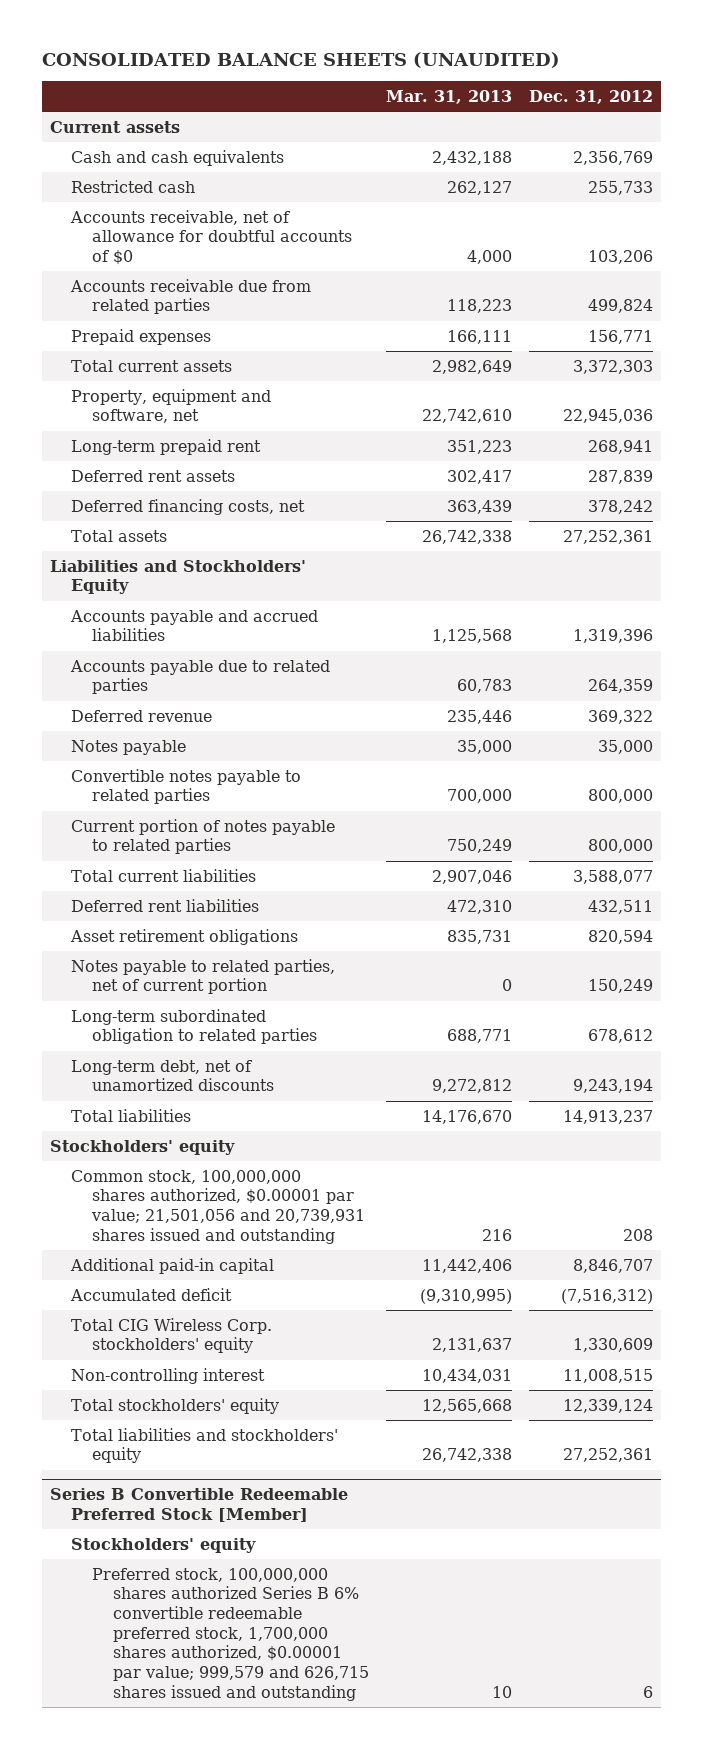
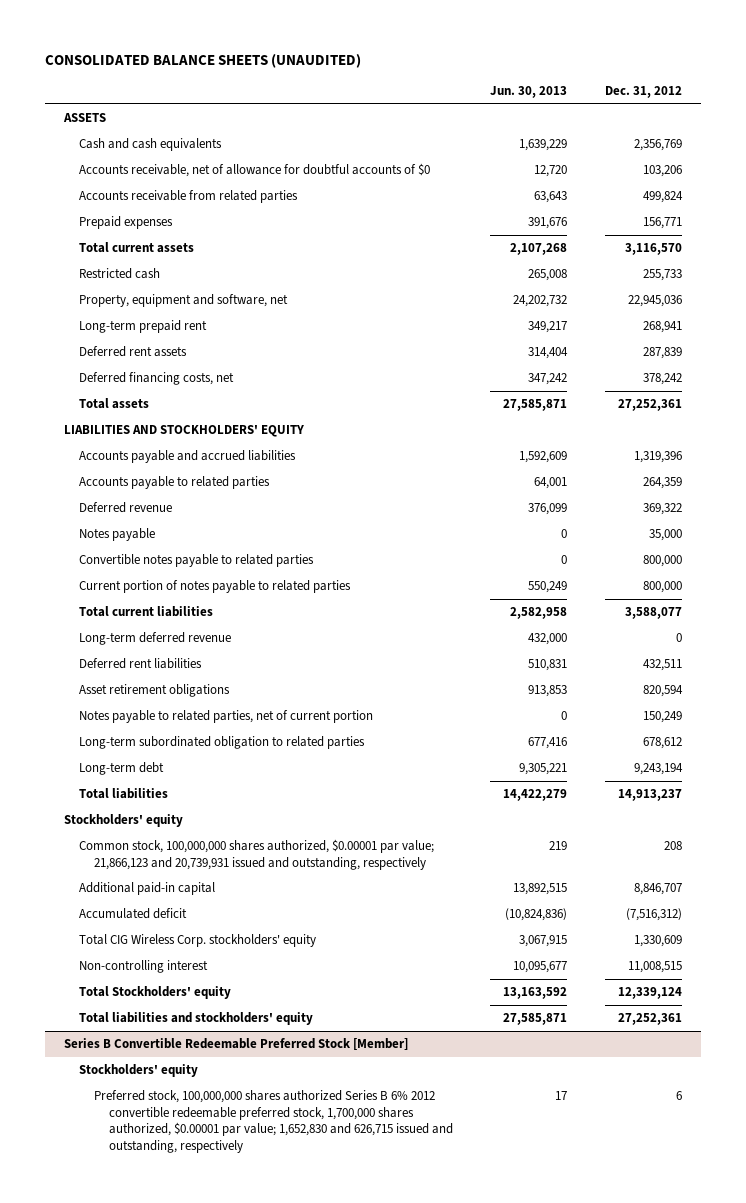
[385,89,512,104] Mar. 31, 2013 -> none
none -> [490,86,568,99] Jun. 30, 2013
[50,120,181,133] Current assets -> [62,113,106,123] ASSETS
[70,278,312,315] Accounts receivable due from related parties -> [78,190,298,204] Accounts receivable from related parties
[572,359,653,374] 3,372,303 -> [625,243,683,256] 3,116,570
[71,179,196,193] Restricted cash -> [78,268,160,280] Restricted cash
[50,559,307,595] Liabilities and Stockholders' Equity -> [63,425,304,438] LIABILITIES AND STOCKHOLDERS' EQUITY
[70,659,331,695] Accounts payable due to related parties -> [78,476,270,490] Accounts payable to related parties
none -> [78,632,231,646] Long-term deferred revenue
[71,1059,274,1092] Long-term debt, net of unamortized discounts -> [78,762,164,776] Long-term debt
[71,1169,365,1244] Common stock, 100,000,000 shares authorized, $0.00001 par value; 21,501,056 and 20,739,931 shares issued and outstanding -> [78,839,434,870] Common stock, 100,000,000 shares authorized, $0.00001 par value; 21,866,123 and 20,739,931 issued and outstanding, respectively
[71,1397,280,1414] Total stockholders' equity -> [78,986,231,1000] Total Stockholders' equity
[91,1567,369,1701] Preferred stock, 100,000,000 shares authorized Series B 6% convertible redeemable preferred stock, 1,700,000 shares authorized, $0.00001 par value; 999,579 and 626,715 shares issued and outstanding -> [93,1090,453,1153] Preferred stock, 100,000,000 shares authorized Series B 6% 2012 convertible redeemable preferred stock, 1,700,000 shares authorized, $0.00001 par value; 1,652,830 and 626,715 issued and outstanding, respectively

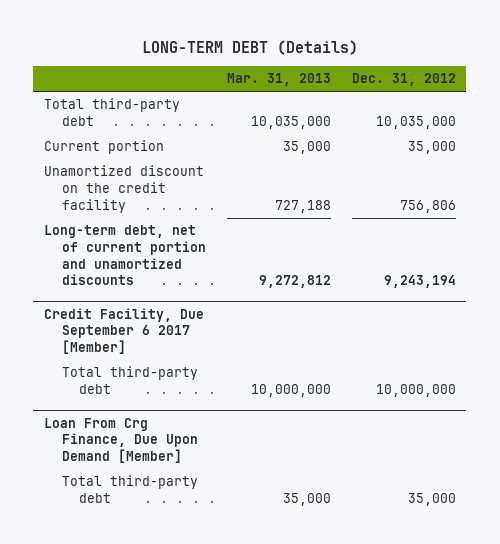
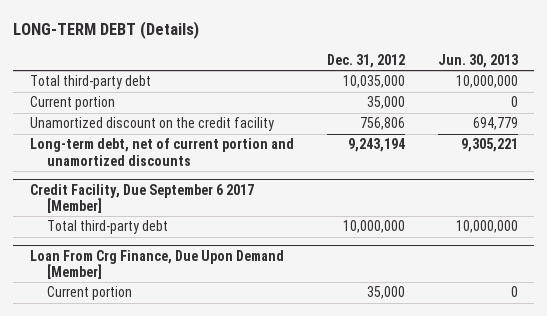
[226,73,331,87] Mar. 31, 2013 -> none
none -> [437,53,518,68] Jun. 30, 2013
[61,475,198,503] Total third-party debt -> none
none -> [46,286,132,301] Current portion

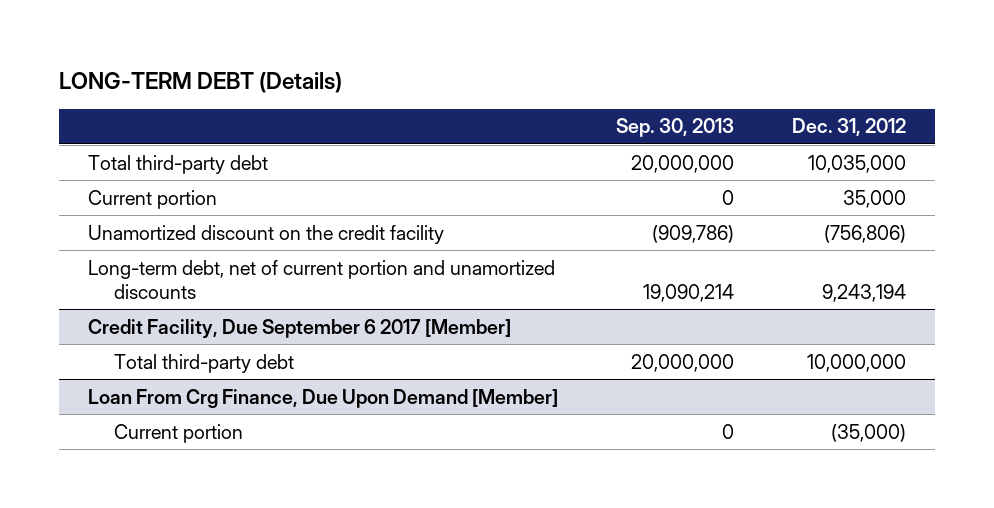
[437,53,518,68] Jun. 30, 2013 -> none
none -> [615,118,734,138] Sep. 30, 2013
[359,117,405,131] 756,806 -> [823,224,906,243] (756,806)
[366,286,405,300] 35,000 -> [830,423,906,442] (35,000)

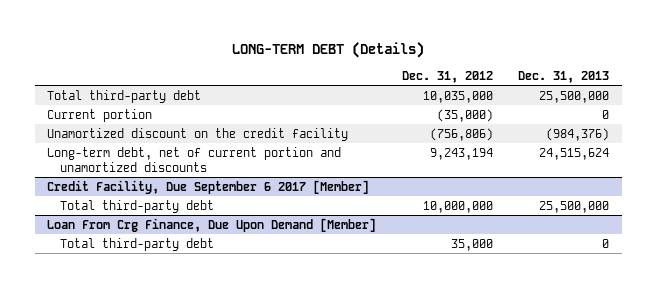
[615,118,734,138] Sep. 30, 2013 -> none
none -> [518,70,610,83] Dec. 31, 2013
[842,189,906,208] 35,000 -> [436,108,493,122] (35,000)
[113,423,243,443] Current portion -> none
none -> [59,237,214,251] Total third-party debt

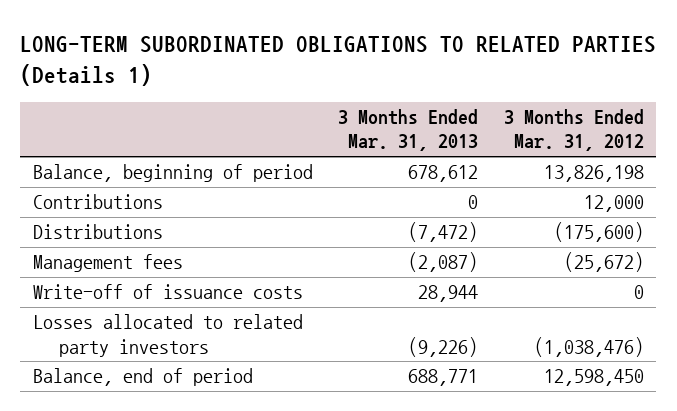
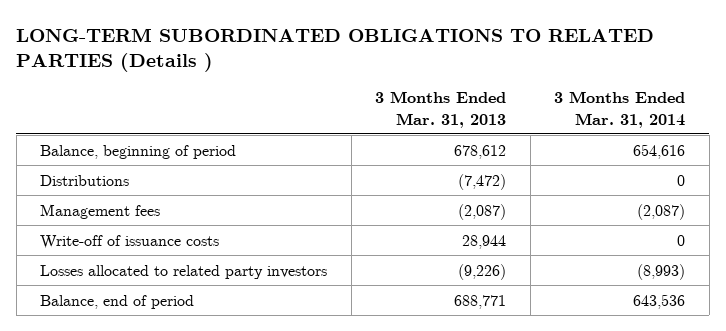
[20,36,657,86] LONG-TERM SUBORDINATED OBLIGATIONS TO RELATED PARTIES (Details 1) -> [16,27,655,72] LONG-TERM SUBORDINATED OBLIGATIONS TO RELATED PARTIES (Details )
[503,109,644,152] 3 Months Ended Mar. 31, 2012 -> none
none -> [554,91,686,128] 3 Months Ended Mar. 31, 2014
[32,194,163,210] Contributions -> none

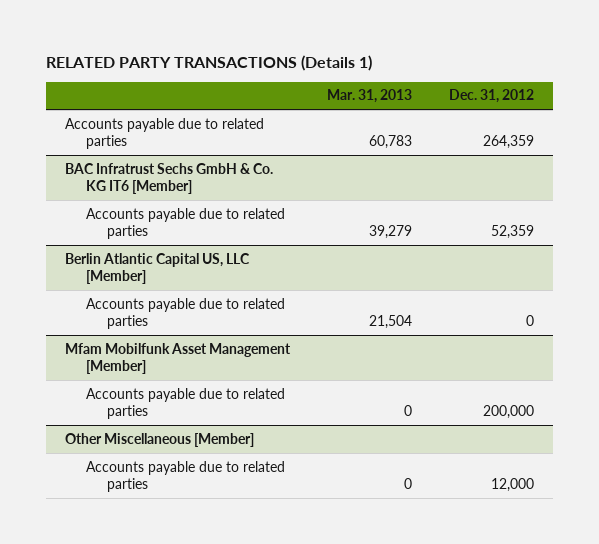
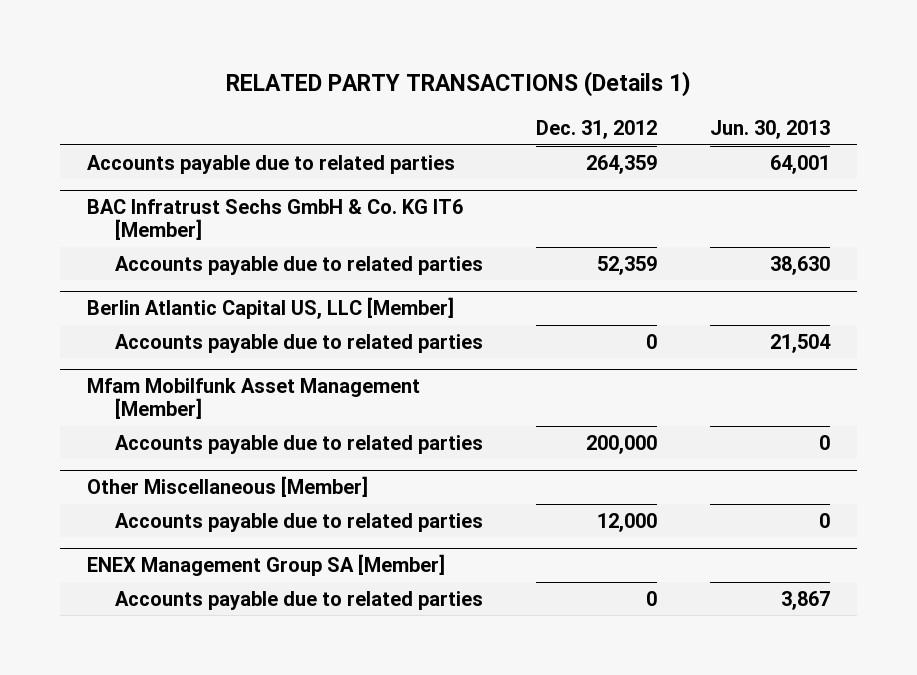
[327,89,413,104] Mar. 31, 2013 -> none
none -> [710,119,831,139] Jun. 30, 2013
none -> [87,554,446,577] ENEX Management Group SA [Member]
none -> [114,590,483,610] Accounts payable due to related parties

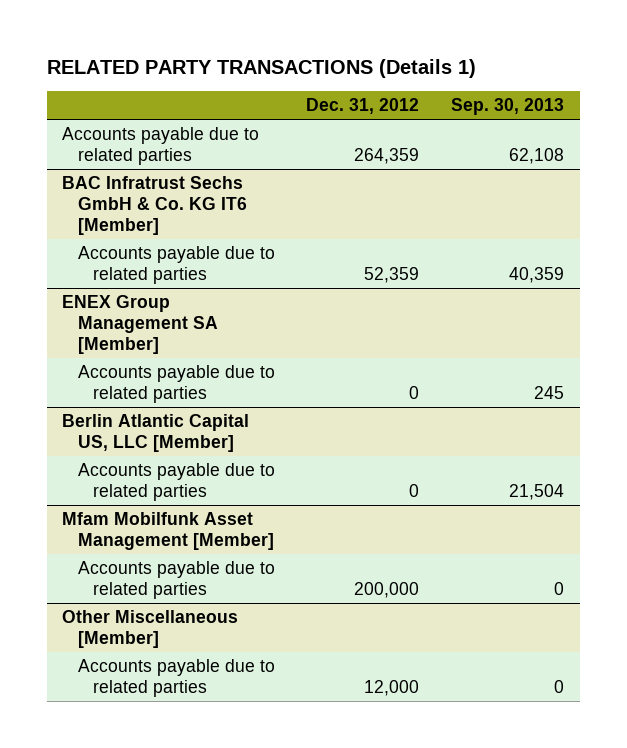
[710,119,831,139] Jun. 30, 2013 -> none
none -> [451,98,565,116] Sep. 30, 2013
none -> [62,295,218,354] ENEX Group Management SA [Member]
none -> [77,365,275,404] Accounts payable due to related parties
[87,554,446,577] ENEX Management Group SA [Member] -> none
[114,590,483,610] Accounts payable due to related parties -> none

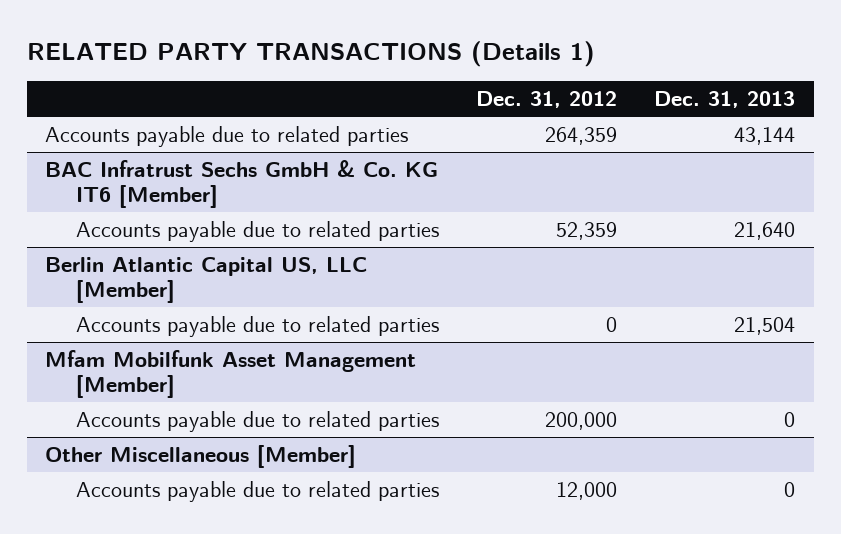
[451,98,565,116] Sep. 30, 2013 -> none
none -> [654,91,796,109] Dec. 31, 2013
[62,295,218,354] ENEX Group Management SA [Member] -> none
[77,365,275,404] Accounts payable due to related parties -> none

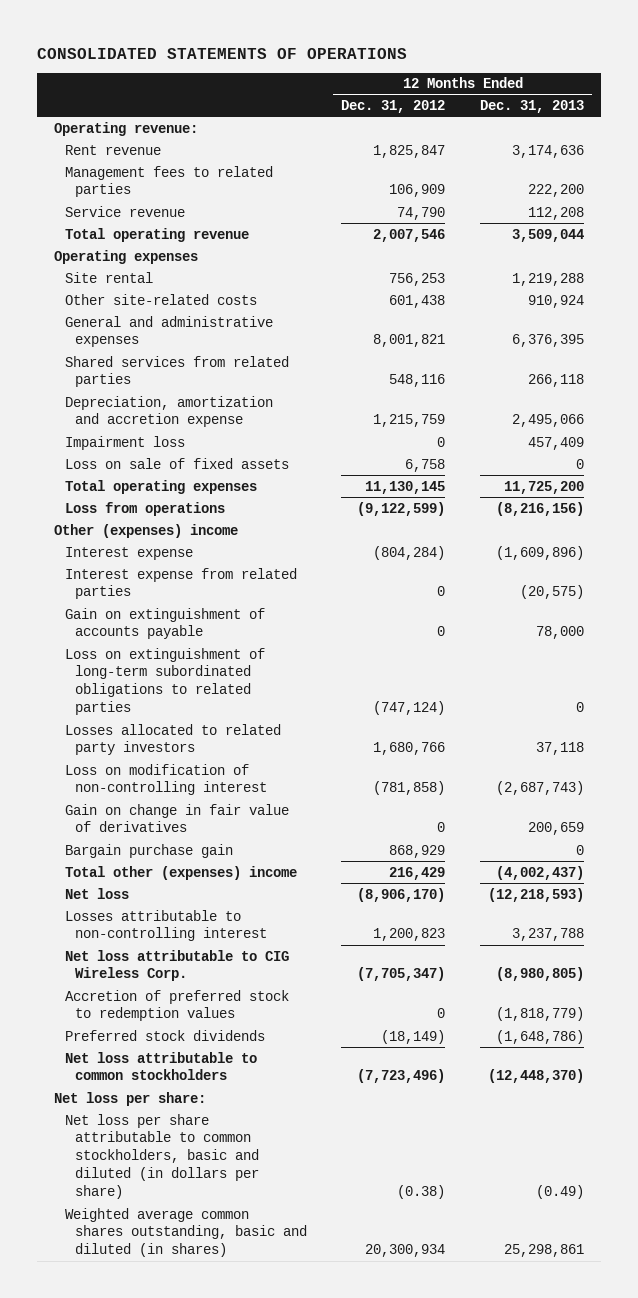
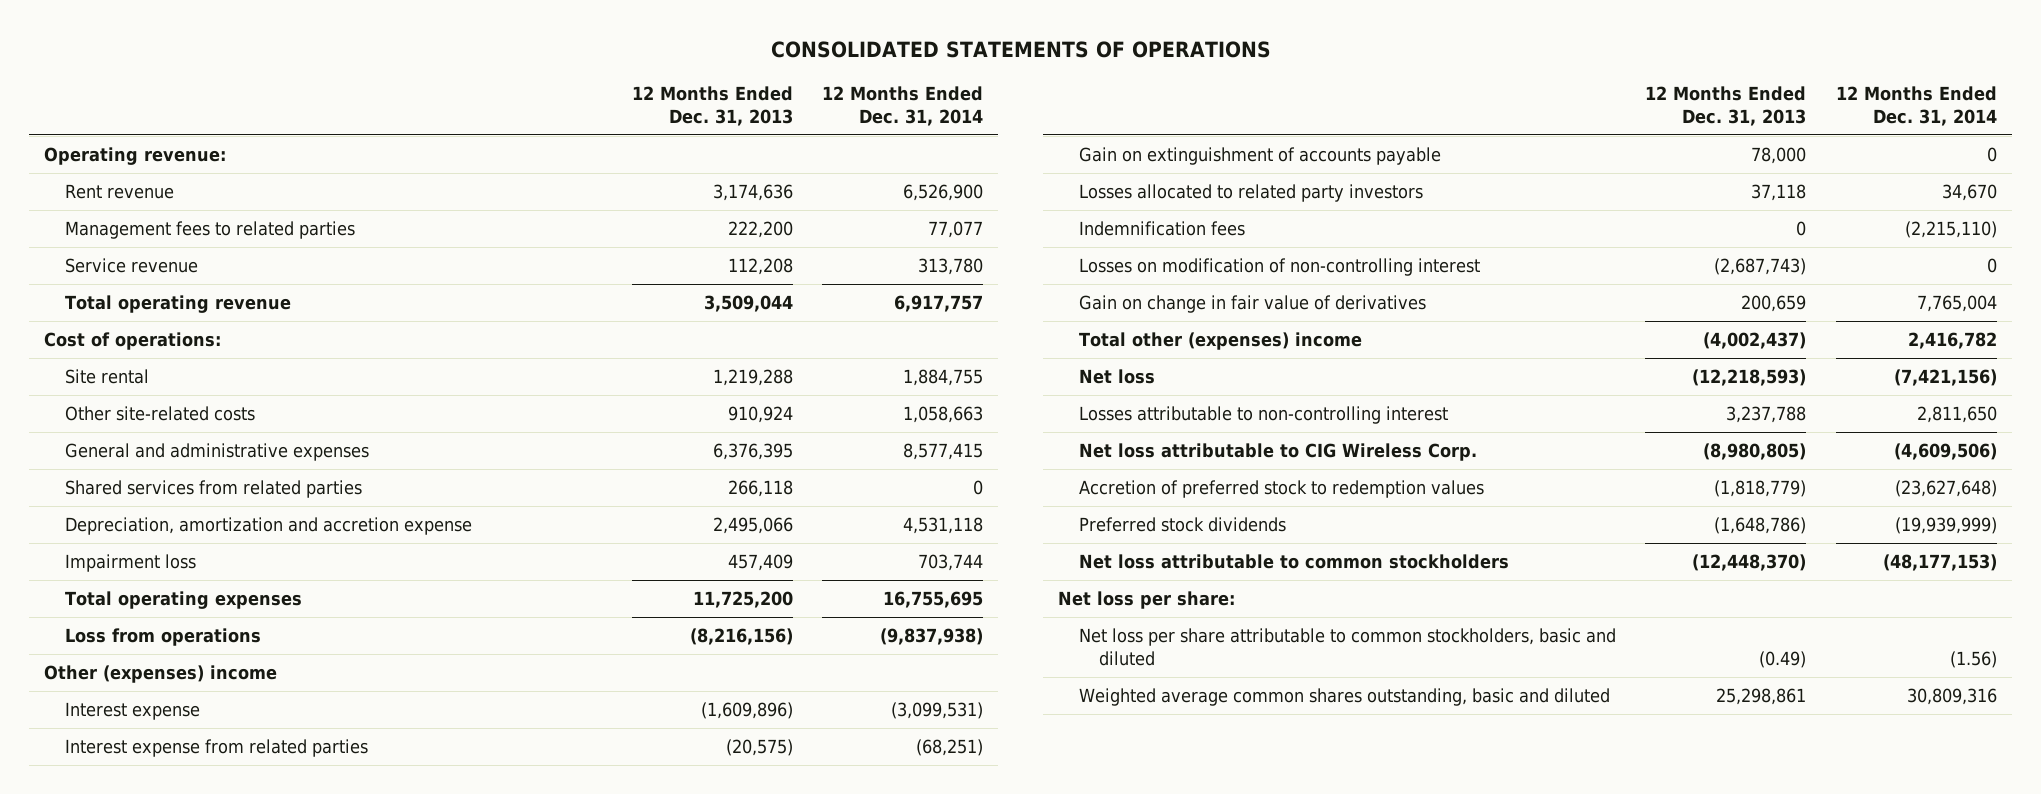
[341,99,446,113] Dec. 31, 2012 -> none
none -> [822,85,984,126] 12 Months Ended Dec. 31, 2014
[53,249,198,264] Operating expenses -> none
none -> [44,331,222,350] Cost of operations:
[64,457,289,469] Loss on sale of fixed assets -> none
[64,647,265,716] Loss on extinguishment of long-term subordinated obligations to related parties -> none
none -> [1078,220,1245,236] Indemnification fees
[64,763,268,796] Loss on modification of non-controlling interest -> [1078,257,1480,276] Losses on modification of non-controlling interest
[64,843,233,858] Bargain purchase gain -> none
[64,1113,260,1200] Net loss per share attributable to common stockholders, basic and diluted (in dollars per share) -> [1078,627,1616,667] Net loss per share attributable to common stockholders, basic and diluted
[64,1207,308,1258] Weighted average common shares outstanding, basic and diluted (in shares) -> [1078,687,1610,706] Weighted average common shares outstanding, basic and diluted

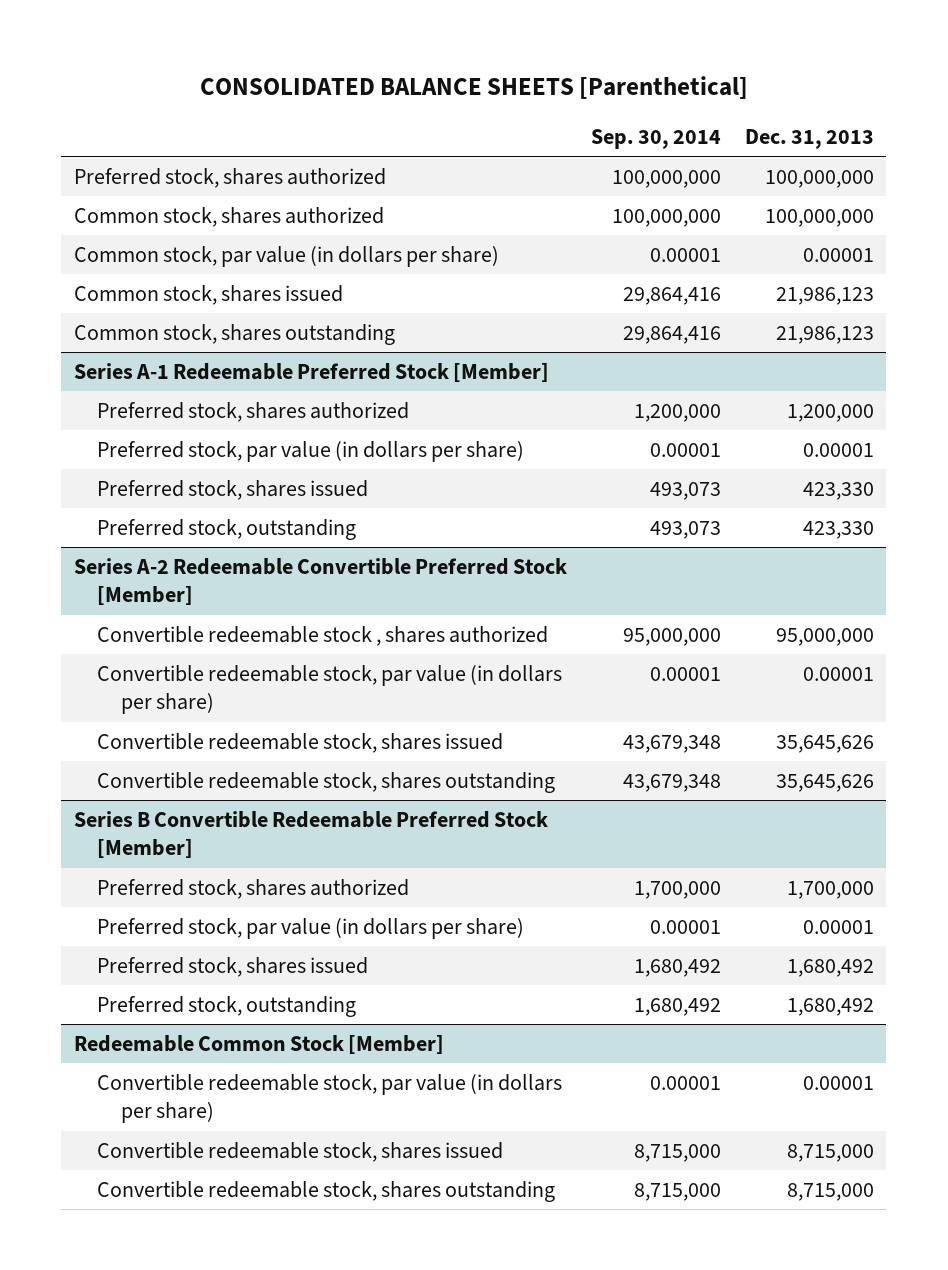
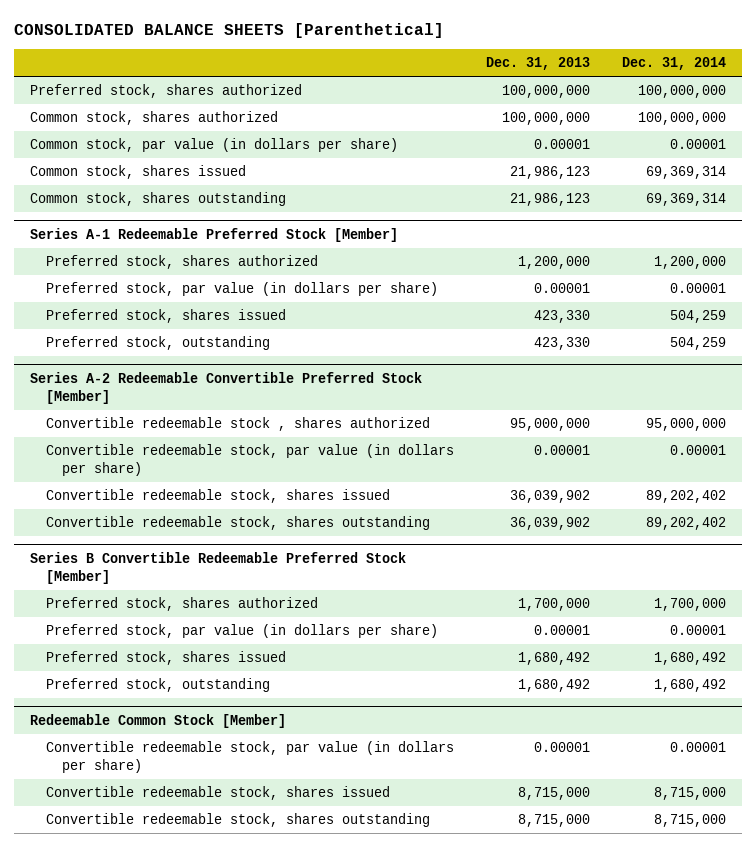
[590,128,721,149] Sep. 30, 2014 -> none
none -> [621,56,726,70] Dec. 31, 2014
[776,734,875,753] 35,645,626 -> [509,490,590,504] 36,039,902
[776,773,875,792] 35,645,626 -> [509,517,590,531] 36,039,902

